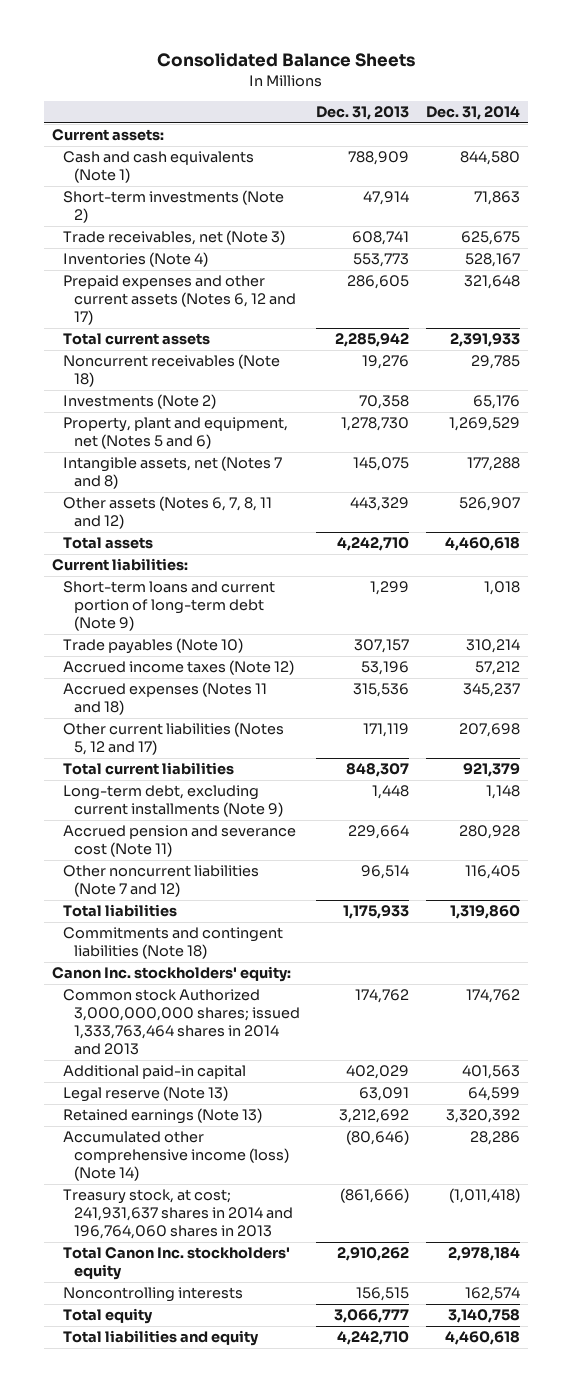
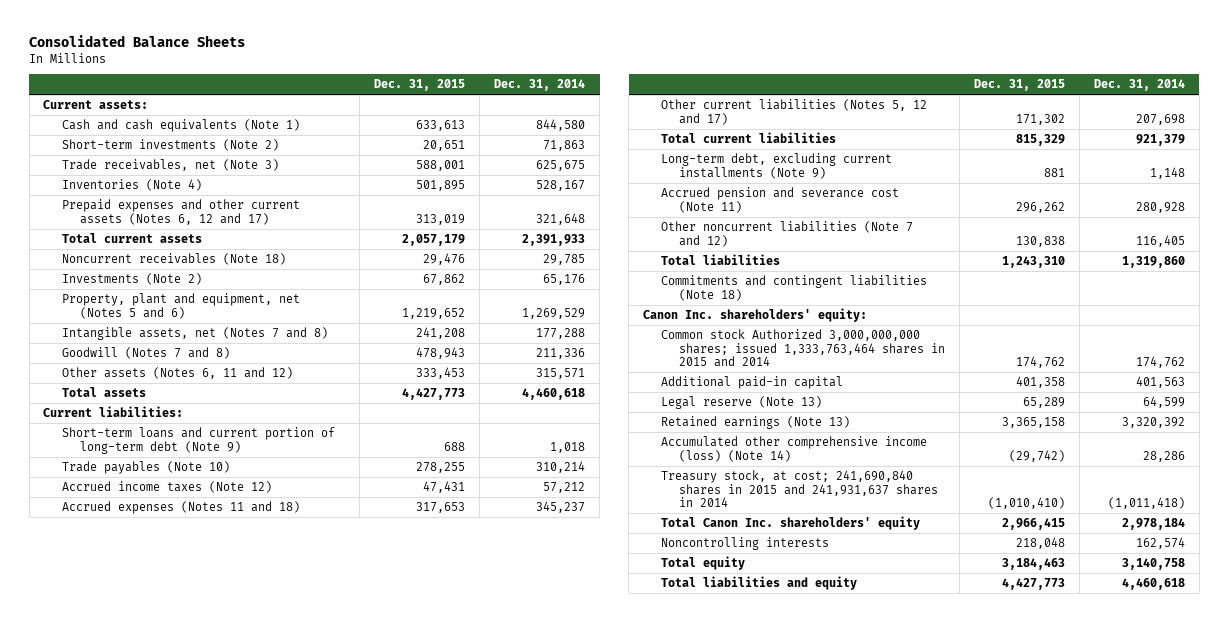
[316,106,410,121] Dec. 31, 2013 -> none
none -> [374,79,466,92] Dec. 31, 2015
none -> [61,347,230,360] Goodwill (Notes 7 and 8)
[62,496,272,530] Other assets (Notes 6, 7, 8, 11 and 12) -> [61,367,293,380] Other assets (Notes 6, 11 and 12)
[458,497,520,512] 526,907 -> [536,368,586,380] 315,571
[51,966,291,983] Canon Inc. stockholders' equity: -> [642,308,867,323] Canon Inc. shareholders' equity:
[62,989,300,1055] Common stock Authorized 3,000,000,000 shares; issued 1,333,763,464 shares in 2014 and 2013 -> [660,329,945,367] Common stock Authorized 3,000,000,000 shares; issued 1,333,763,464 shares in 2015 and 2014
[62,1189,293,1240] Treasury stock, at cost; 241,931,637 shares in 2014 and 196,764,060 shares in 2013 -> [660,470,938,507] Treasury stock, at cost; 241,690,840 shares in 2015 and 241,931,637 shares in 2014
[62,1247,290,1281] Total Canon Inc. stockholders' equity -> [660,516,920,531] Total Canon Inc. shareholders' equity

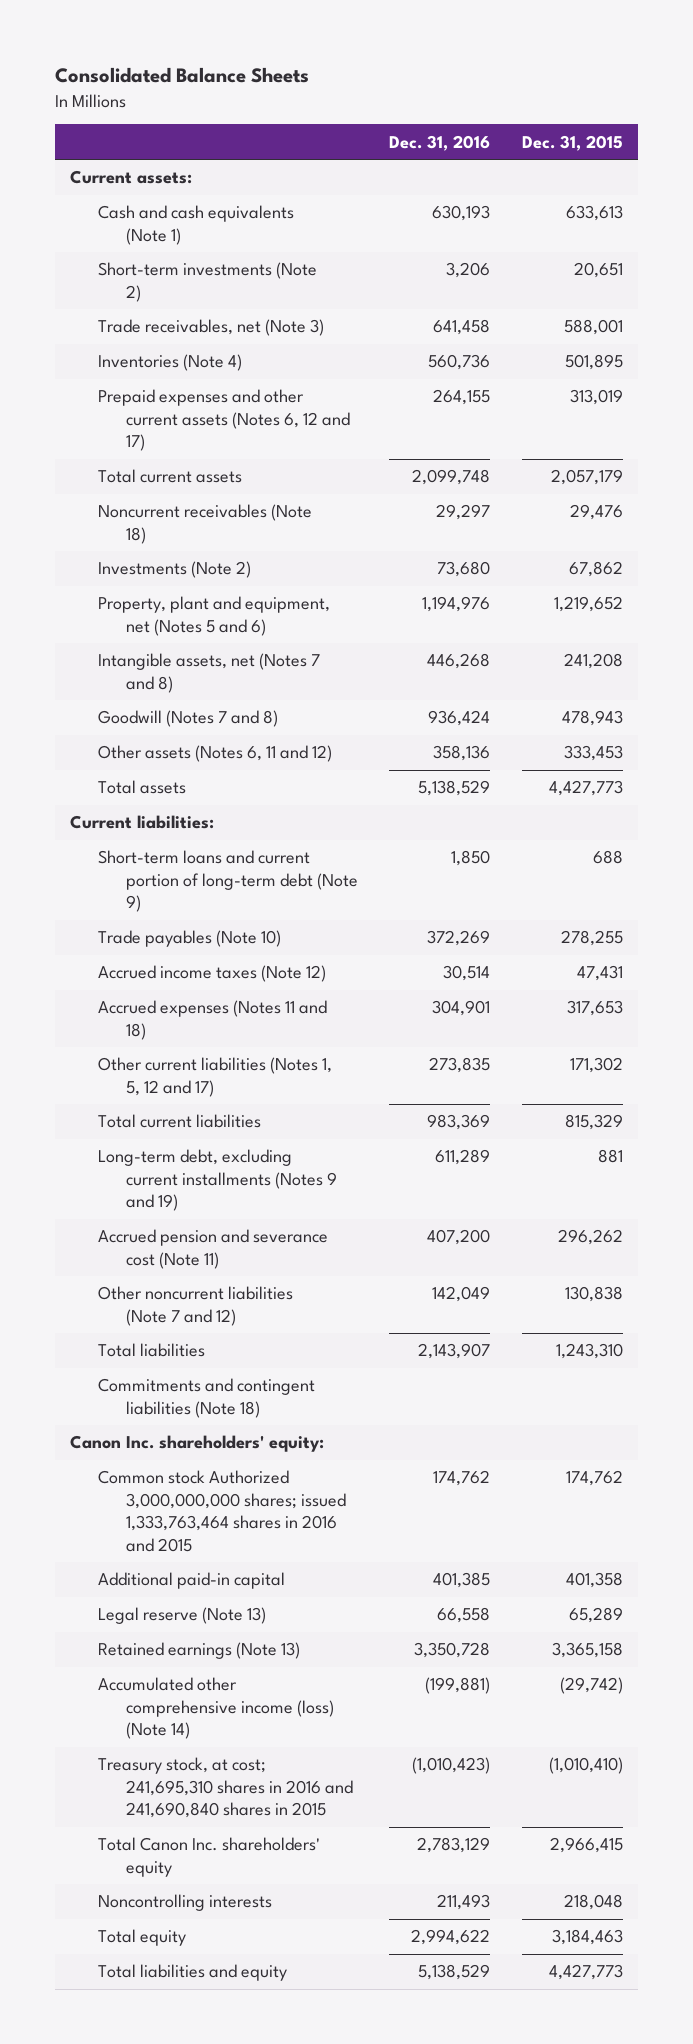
[494,79,586,92] Dec. 31, 2014 -> none
none -> [389,134,491,151] Dec. 31, 2016
[660,99,927,125] Other current liabilities (Notes 5, 12 and 17) -> [97,1057,332,1097] Other current liabilities (Notes 1, 5, 12 and 17)
[660,153,892,179] Long-term debt, excluding current installments (Note 9) -> [97,1149,337,1212] Long-term debt, excluding current installments (Notes 9 and 19)
[660,329,945,367] Common stock Authorized 3,000,000,000 shares; issued 1,333,763,464 shares in 2015 and 2014 -> [97,1470,346,1552] Common stock Authorized 3,000,000,000 shares; issued 1,333,763,464 shares in 2016 and 2015
[660,470,938,507] Treasury stock, at cost; 241,690,840 shares in 2015 and 241,931,637 shares in 2014 -> [97,1757,353,1819] Treasury stock, at cost; 241,695,310 shares in 2016 and 241,690,840 shares in 2015

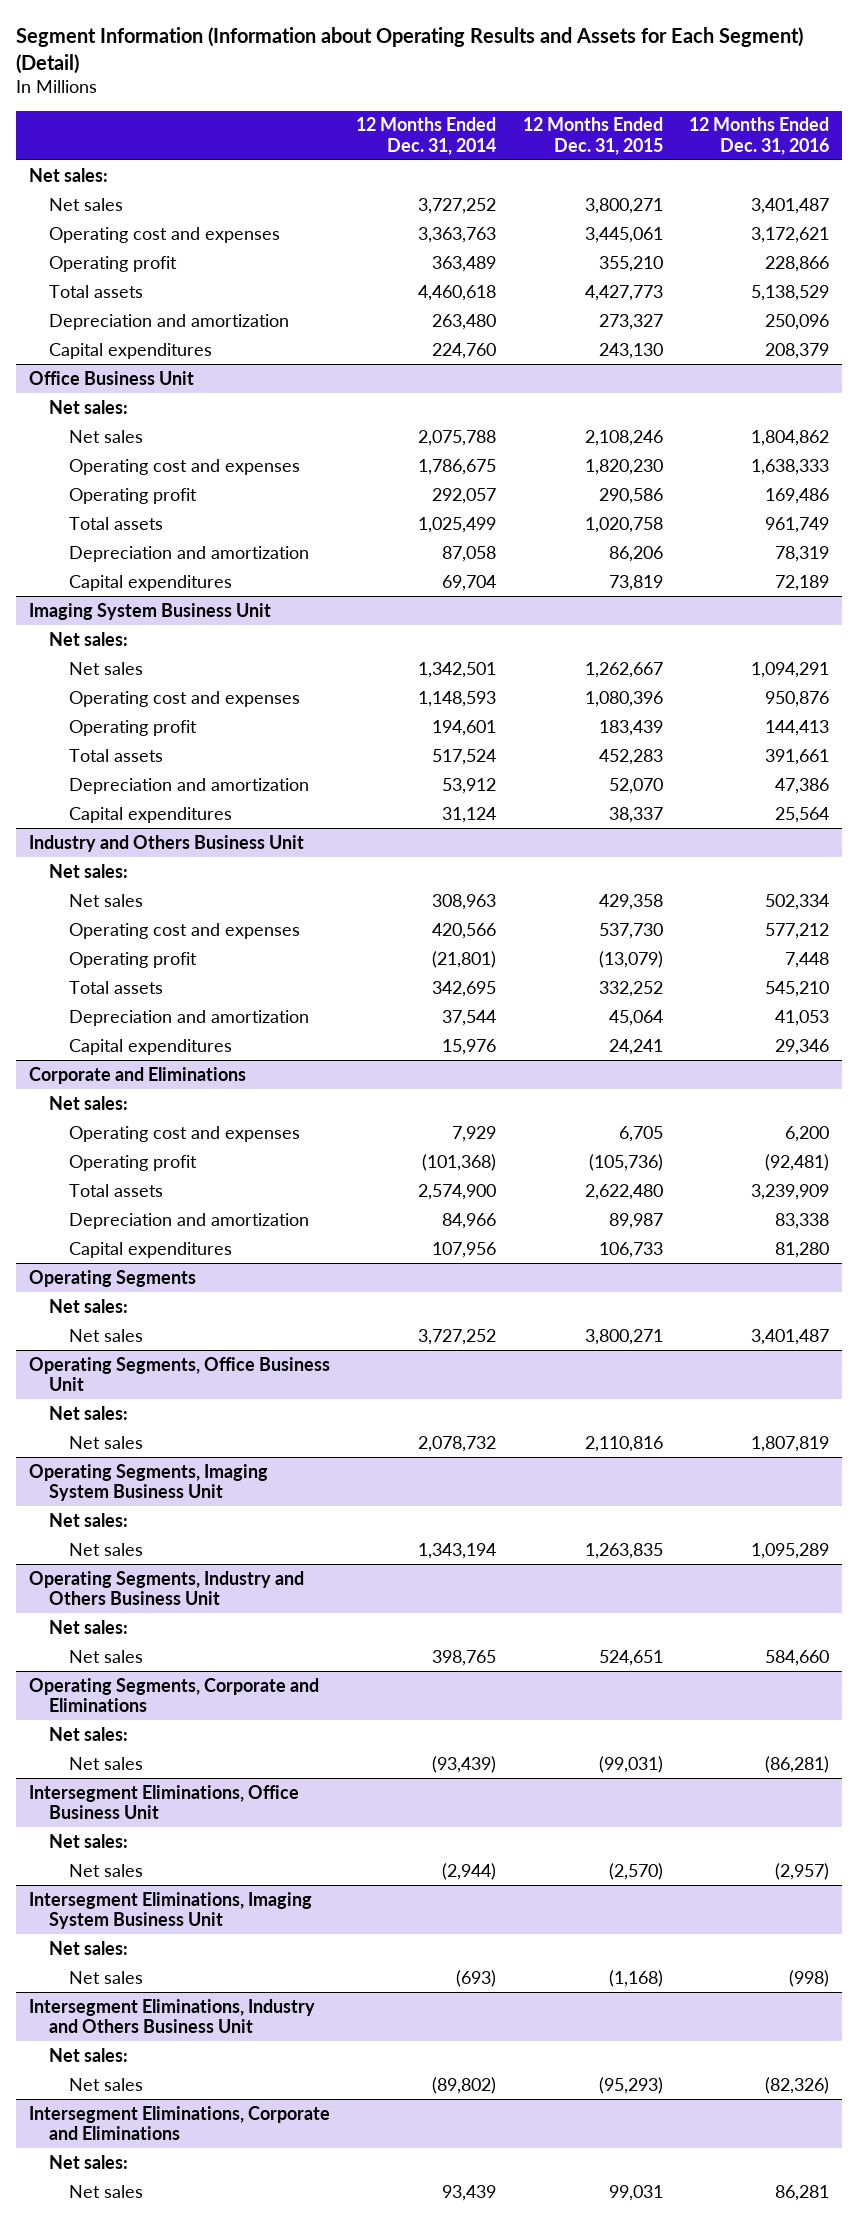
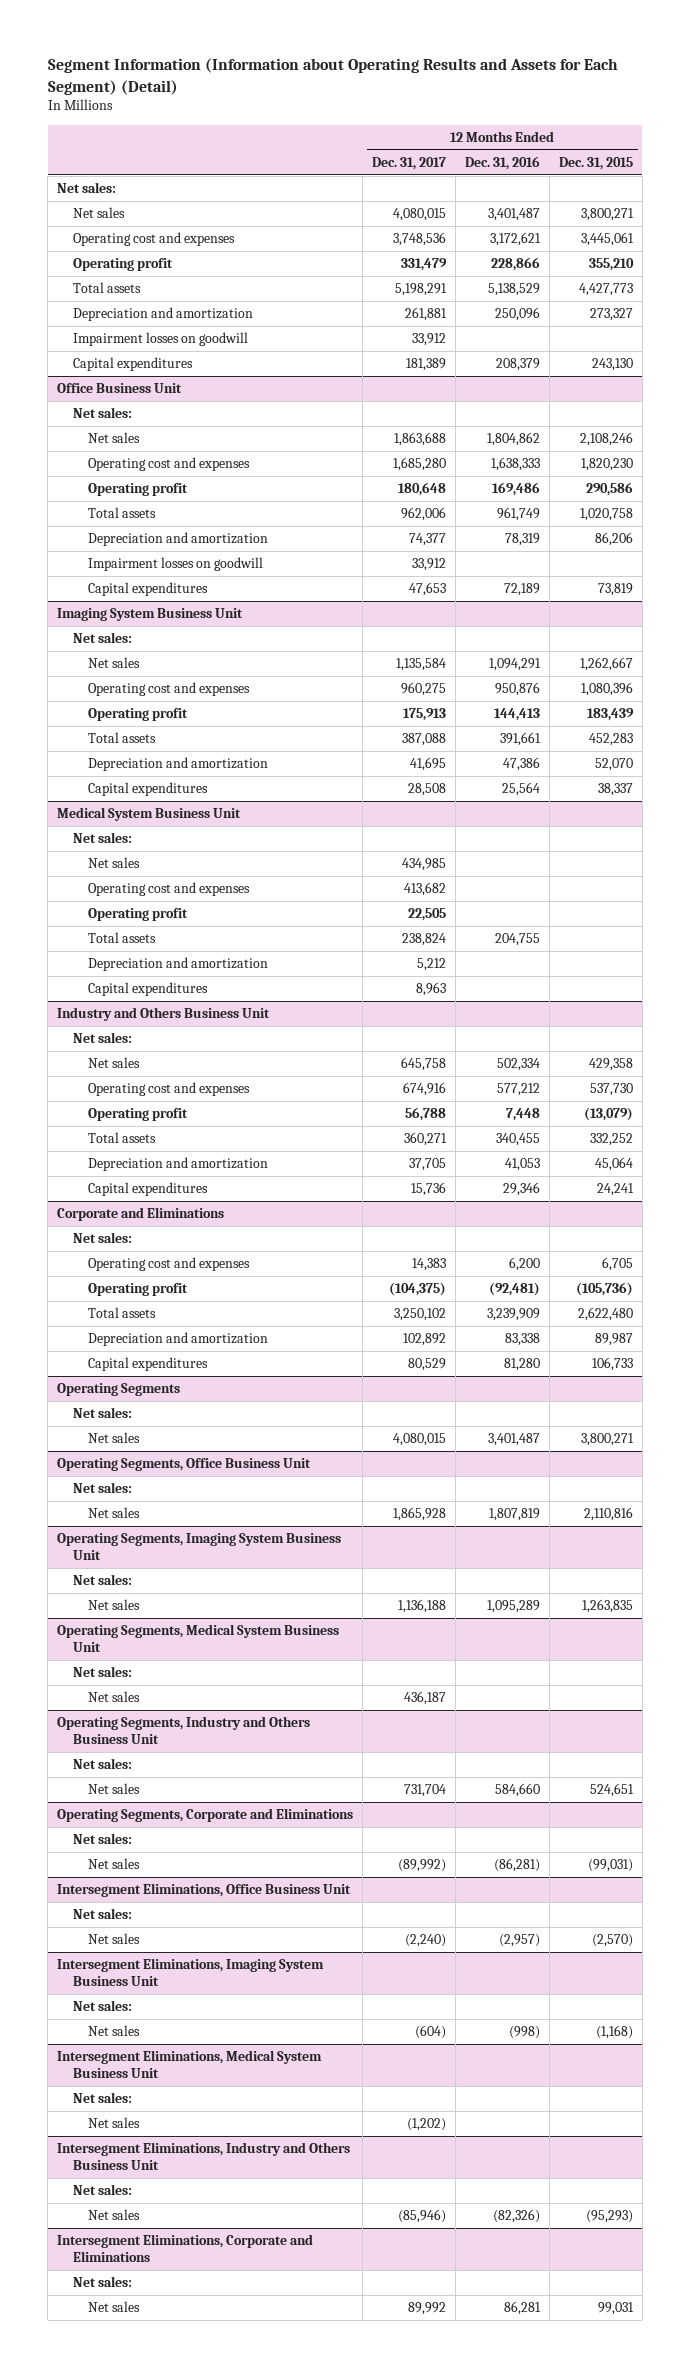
[356,117,497,155] 12 Months Ended Dec. 31, 2014 -> none
none -> [372,157,447,171] Dec. 31, 2017
none -> [72,332,248,347] Impairment losses on goodwill
none -> [88,557,264,572] Impairment losses on goodwill
none -> [57,807,242,822] Medical System Business Unit
none -> [72,832,132,844] Net sales:
none -> [88,857,141,869] Net sales
none -> [88,882,251,897] Operating cost and expenses
none -> [88,908,189,922] Operating profit
none -> [88,932,157,944] Total assets
none -> [88,957,269,972] Depreciation and amortization
none -> [88,982,209,997] Capital expenditures
[765,980,830,997] 545,210 -> [495,1133,540,1147] 340,455
none -> [57,1624,340,1653] Operating Segments, Medical System Business Unit
none -> [72,1666,132,1678] Net sales:
none -> [88,1691,141,1703] Net sales
none -> [57,2050,323,2079] Intersegment Eliminations, Medical System Business Unit
none -> [72,2092,132,2104] Net sales:
none -> [88,2117,141,2129] Net sales

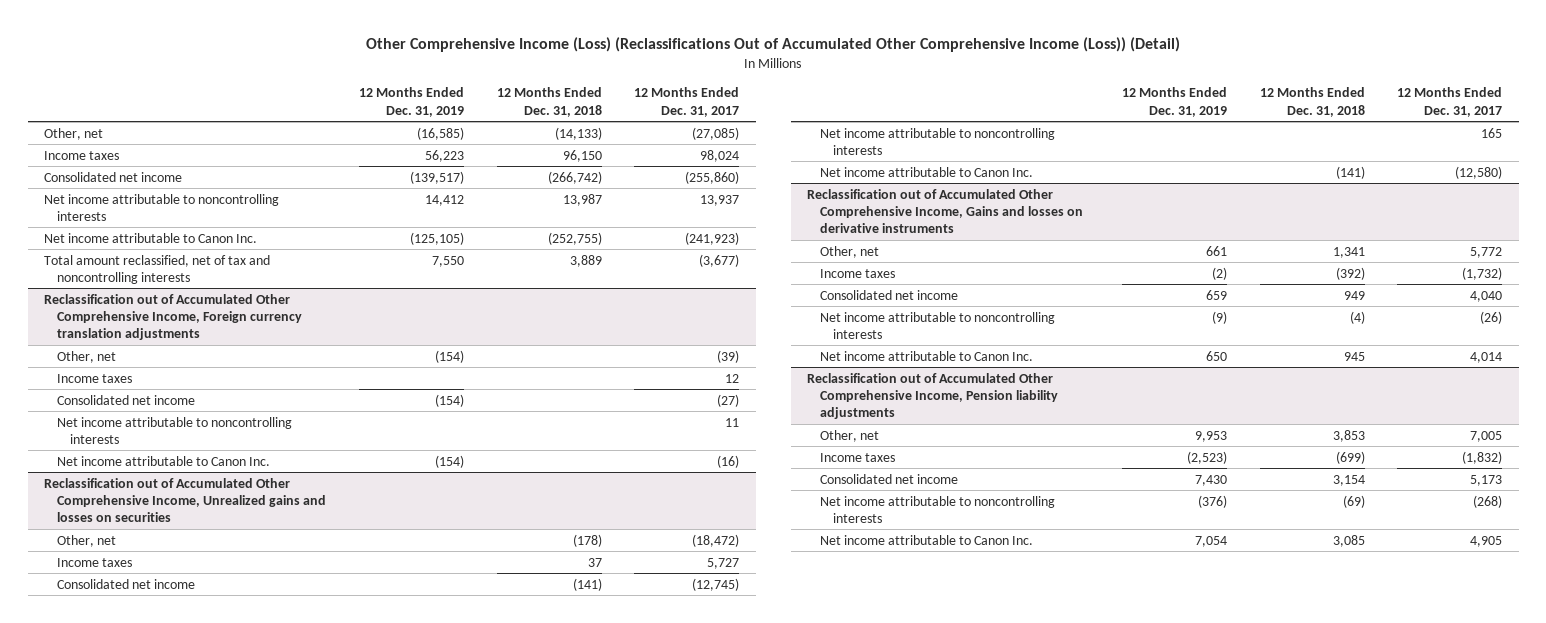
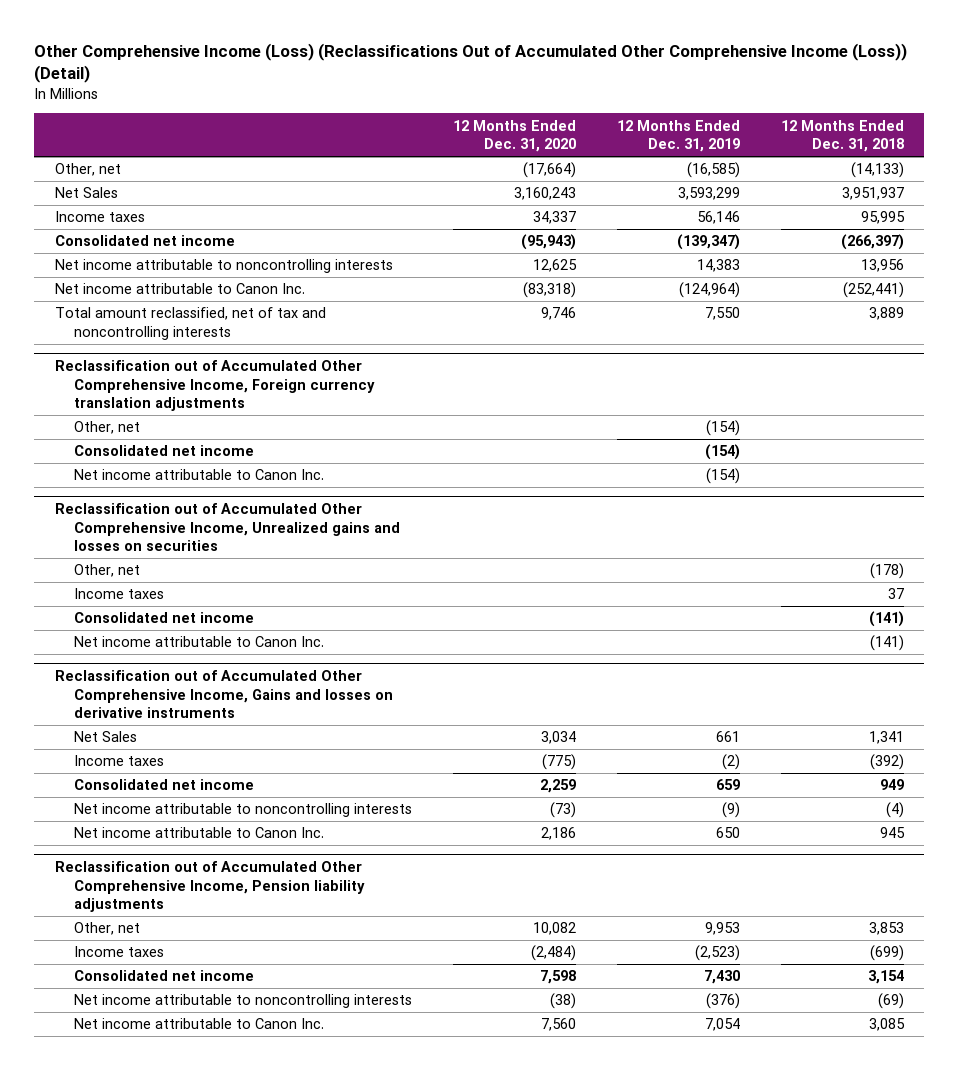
[634,87,740,117] 12 Months Ended Dec. 31, 2017 -> none
none -> [453,119,577,153] 12 Months Ended Dec. 31, 2020
none -> [54,187,118,199] Net Sales
[424,149,464,162] 56,223 -> [696,211,740,225] 56,146
[562,149,602,162] 96,150 -> [860,211,905,225] 95,995
[409,170,464,184] (139,517) -> [676,234,740,251] (139,347)
[547,170,602,184] (266,742) -> [840,234,904,251] (266,397)
[424,194,464,206] 14,412 -> [696,259,740,273] 14,383
[562,193,602,206] 13,987 -> [860,259,904,273] 13,956
[409,231,464,245] (125,105) -> [678,282,740,299] (124,964)
[547,231,602,245] (252,755) -> [842,282,904,299] (252,441)
[56,373,132,383] Income taxes -> none
[56,416,292,444] Net income attributable to noncontrolling interests -> none
[819,127,1055,155] Net income attributable to noncontrolling interests -> none
[819,245,879,258] Other, net -> [74,731,138,743] Net Sales

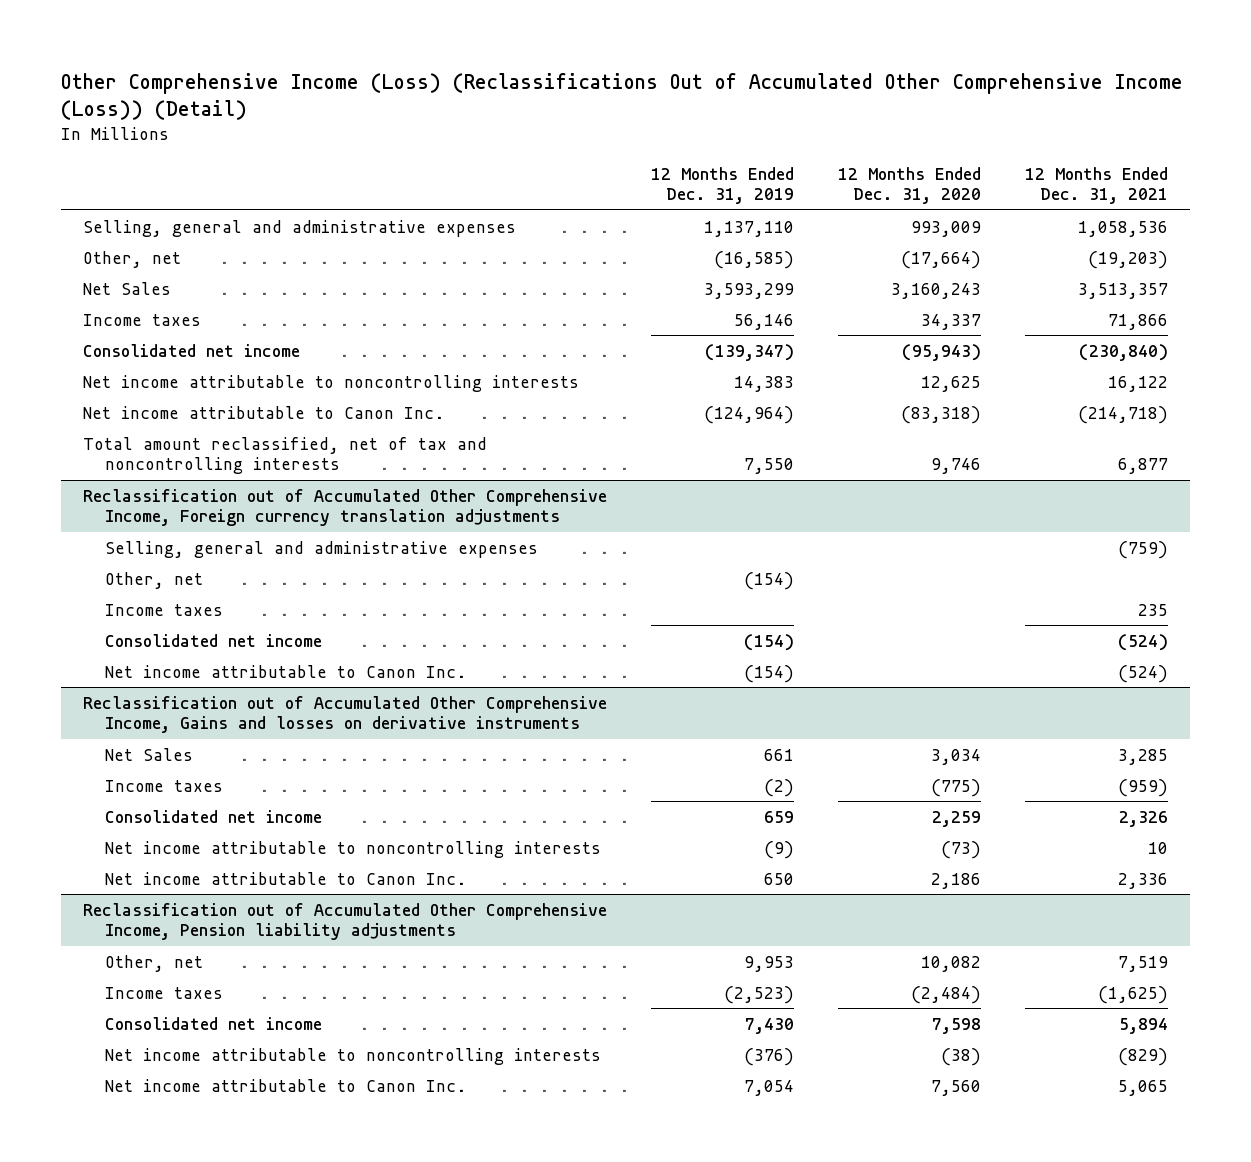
[780,119,904,153] 12 Months Ended Dec. 31, 2018 -> none
none -> [1024,166,1168,205] 12 Months Ended Dec. 31, 2021
none -> [83,219,517,237] Selling, general and administrative expenses
none -> [105,540,539,558] Selling, general and administrative expenses
none -> [105,603,224,616] Income taxes
[54,502,401,552] Reclassification out of Accumulated Other Comprehensive Income, Unrealized gains and losses on securities -> none
[74,564,141,578] Other, net -> none
[74,588,165,600] Income taxes -> none
[74,612,255,624] Consolidated net income -> none
[74,636,325,648] Net income attributable to Canon Inc. -> none

